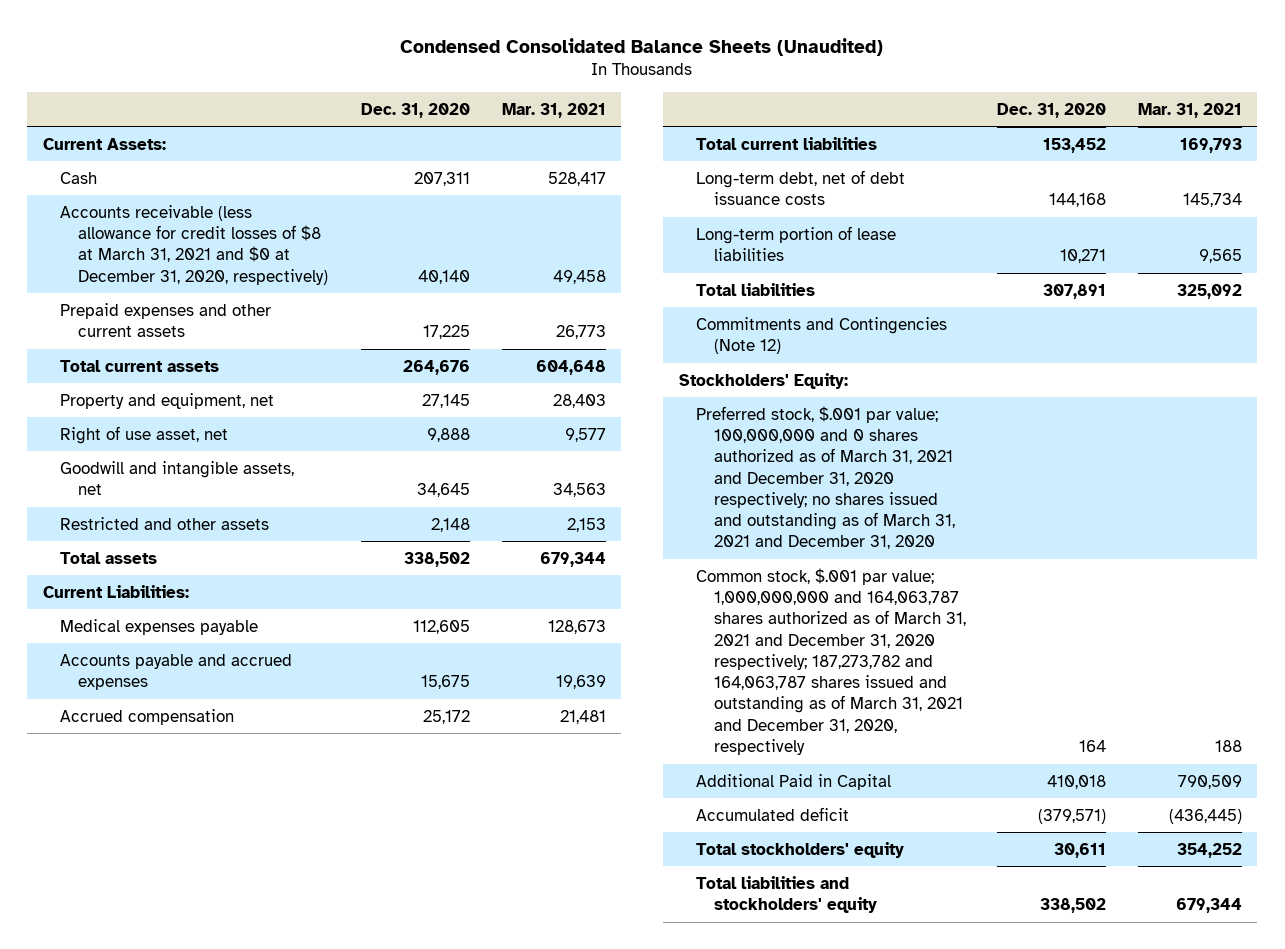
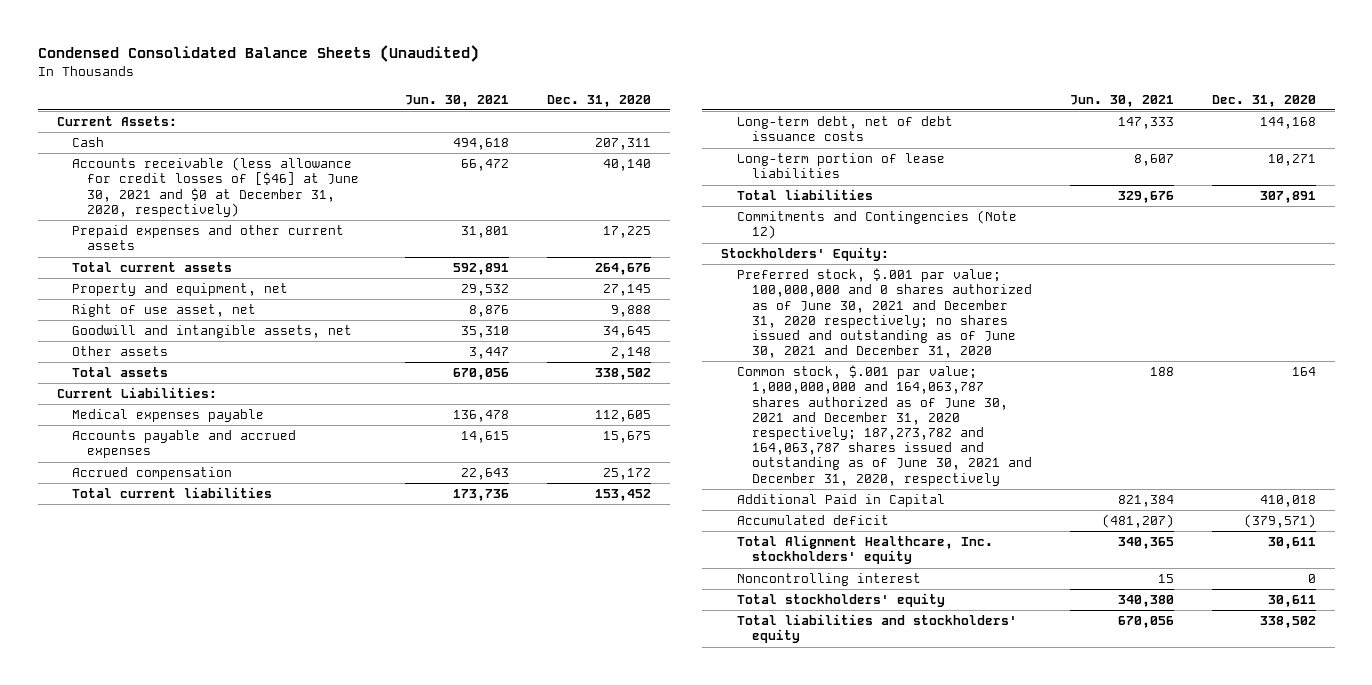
[501,102,606,118] Mar. 31, 2021 -> none
none -> [405,94,510,107] Jun. 30, 2021
[60,204,328,285] Accounts receivable (less allowance for credit losses of $8 at March 31, 2021 and $0 at December 31, 2020, respectively) -> [72,157,360,217] Accounts receivable (less allowance for credit losses of [$46] at June 30, 2021 and $0 at December 31, 2020, respectively)
[60,516,270,530] Restricted and other assets -> [72,346,169,357] Other assets
[696,405,955,550] Preferred stock, $.001 par value; 100,000,000 and 0 shares authorized as of March 31, 2021 and December 31, 2020 respectively; no shares issued and outstanding as of March 31, 2021 and December 31, 2020 -> [736,268,1032,359] Preferred stock, $.001 par value; 100,000,000 and 0 shares authorized as of June 30, 2021 and December 31, 2020 respectively; no shares issued and outstanding as of June 30, 2021 and December 31, 2020
[696,567,966,756] Common stock, $.001 par value; 1,000,000,000 and 164,063,787 shares authorized as of March 31, 2021 and December 31, 2020 respectively; 187,273,782 and 164,063,787 shares issued and outstanding as of March 31, 2021 and December 31, 2020, respectively -> [736,365,1032,486] Common stock, $.001 par value; 1,000,000,000 and 164,063,787 shares authorized as of June 30, 2021 and December 31, 2020 respectively; 187,273,782 and 164,063,787 shares issued and outstanding as of June 30, 2021 and December 31, 2020, respectively
none -> [736,535,993,565] Total Alignment Healthcare, Inc. stockholders' equity
none -> [736,573,921,587] Noncontrolling interest

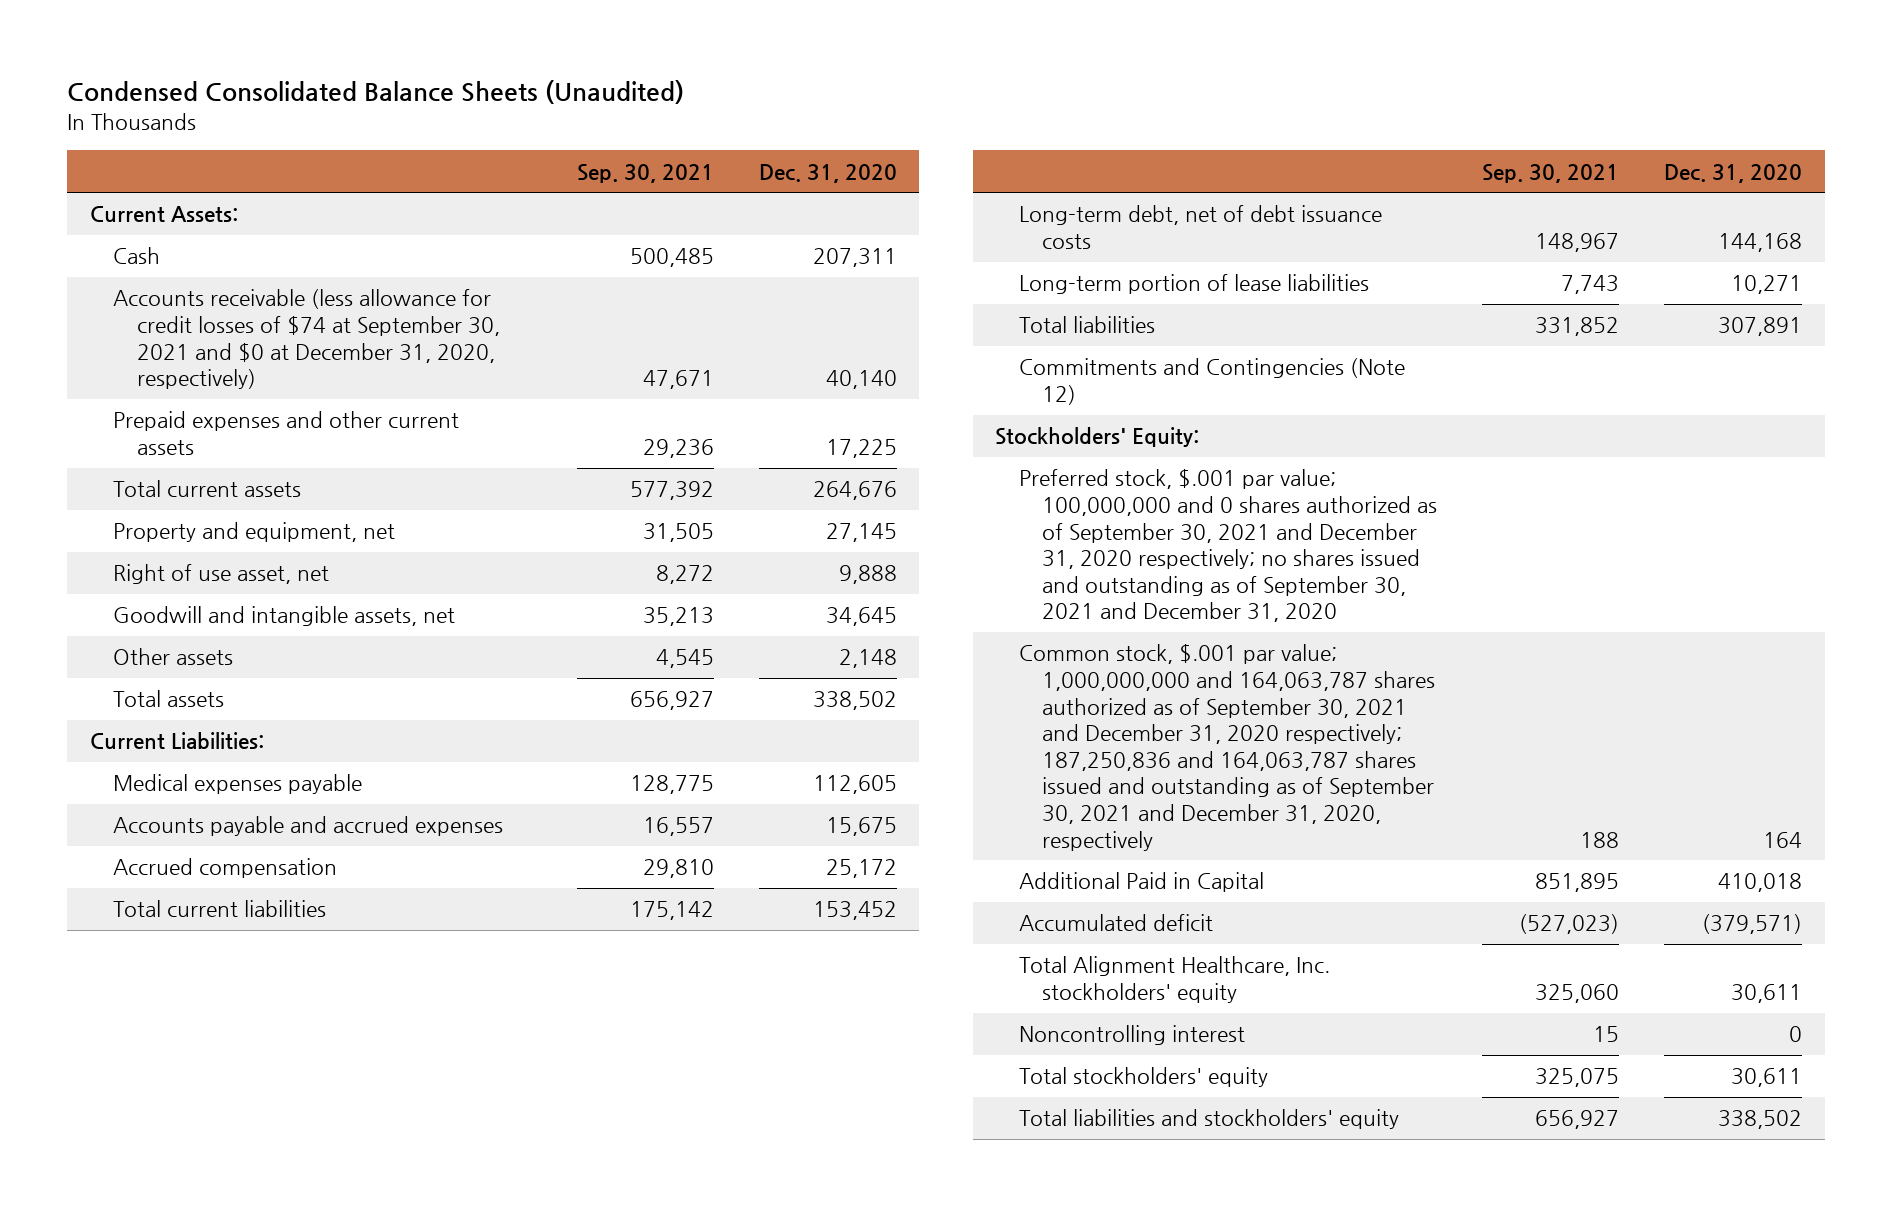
[405,94,510,107] Jun. 30, 2021 -> none
none -> [576,163,714,183] Sep. 30, 2021
[72,157,360,217] Accounts receivable (less allowance for credit losses of [$46] at June 30, 2021 and $0 at December 31, 2020, respectively) -> [113,289,500,390] Accounts receivable (less allowance for credit losses of $74 at September 30, 2021 and $0 at December 31, 2020, respectively)
[736,268,1032,359] Preferred stock, $.001 par value; 100,000,000 and 0 shares authorized as of June 30, 2021 and December 31, 2020 respectively; no shares issued and outstanding as of June 30, 2021 and December 31, 2020 -> [1018,469,1438,623] Preferred stock, $.001 par value; 100,000,000 and 0 shares authorized as of September 30, 2021 and December 31, 2020 respectively; no shares issued and outstanding as of September 30, 2021 and December 31, 2020
[736,365,1032,486] Common stock, $.001 par value; 1,000,000,000 and 164,063,787 shares authorized as of June 30, 2021 and December 31, 2020 respectively; 187,273,782 and 164,063,787 shares issued and outstanding as of June 30, 2021 and December 31, 2020, respectively -> [1018,644,1436,851] Common stock, $.001 par value; 1,000,000,000 and 164,063,787 shares authorized as of September 30, 2021 and December 31, 2020 respectively; 187,250,836 and 164,063,787 shares issued and outstanding as of September 30, 2021 and December 31, 2020, respectively

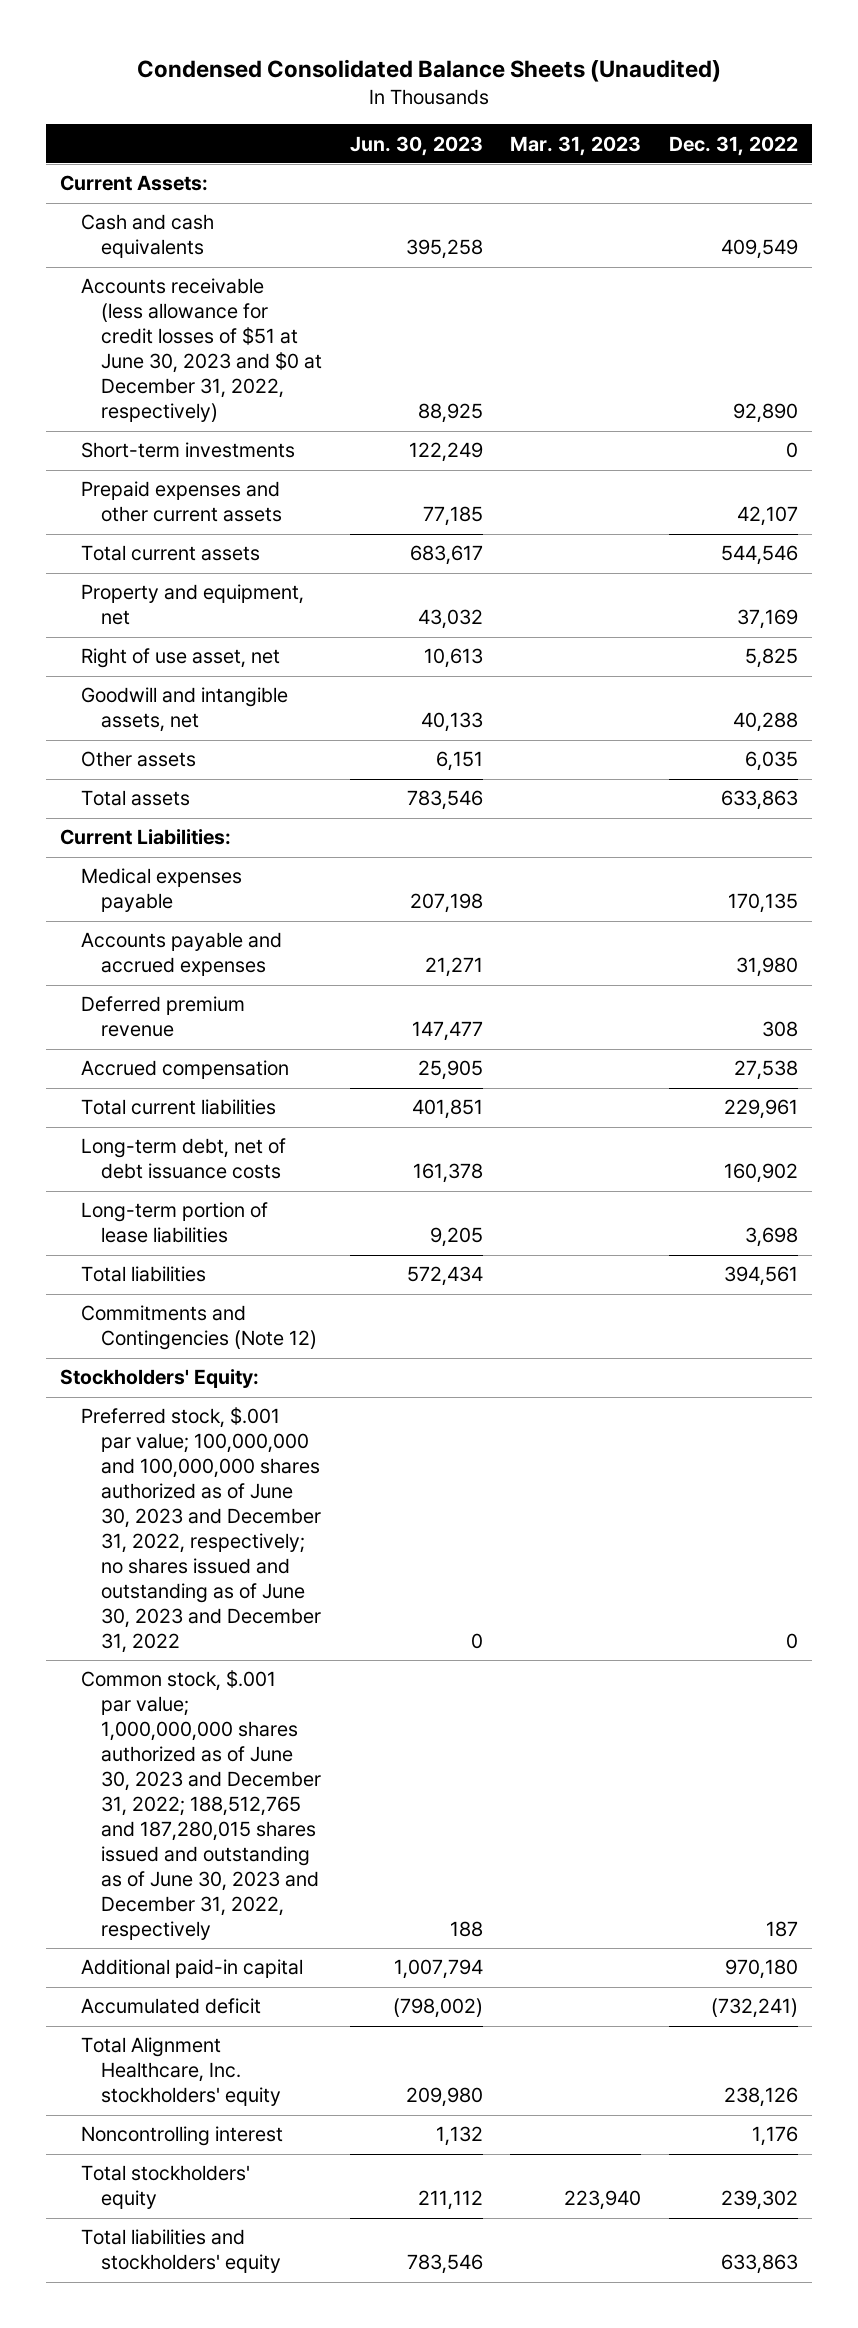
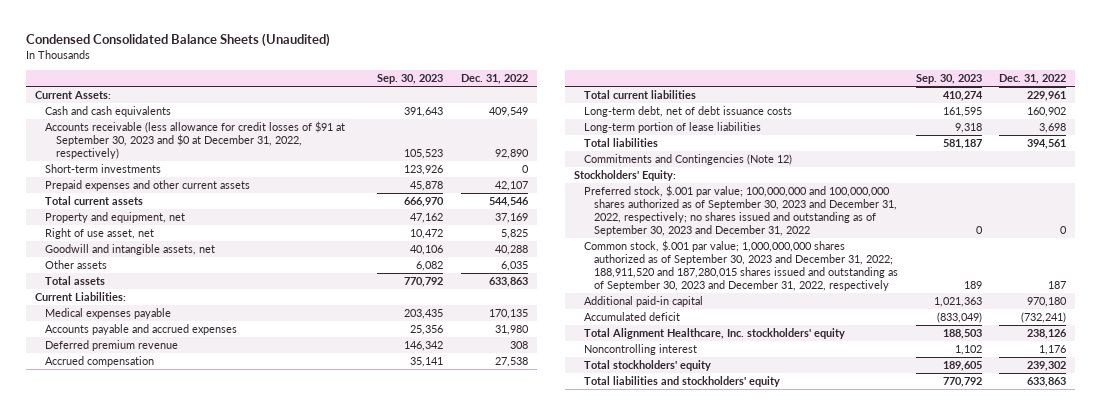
[349,135,483,156] Jun. 30, 2023 -> none
[510,135,642,156] Mar. 31, 2023 -> none
none -> [377,73,444,84] Sep. 30, 2023
[80,278,323,423] Accounts receivable (less allowance for credit losses of $51 at June 30, 2023 and $0 at December 31, 2022, respectively) -> [45,121,346,159] Accounts receivable (less allowance for credit losses of $91 at September 30, 2023 and $0 at December 31, 2022, respectively)
[80,1407,322,1654] Preferred stock, $.001 par value; 100,000,000 and 100,000,000 shares authorized as of June 30, 2023 and December 31, 2022, respectively; no shares issued and outstanding as of June 30, 2023 and December 31, 2022 -> [583,185,898,236] Preferred stock, $.001 par value; 100,000,000 and 100,000,000 shares authorized as of September 30, 2023 and December 31, 2022, respectively; no shares issued and outstanding as of September 30, 2023 and December 31, 2022
[80,1670,322,1941] Common stock, $.001 par value; 1,000,000,000 shares authorized as of June 30, 2023 and December 31, 2022; 188,512,765 and 187,280,015 shares issued and outstanding as of June 30, 2023 and December 31, 2022, respectively -> [583,240,899,291] Common stock, $.001 par value; 1,000,000,000 shares authorized as of September 30, 2023 and December 31, 2022; 188,911,520 and 187,280,015 shares issued and outstanding as of September 30, 2023 and December 31, 2022, respectively

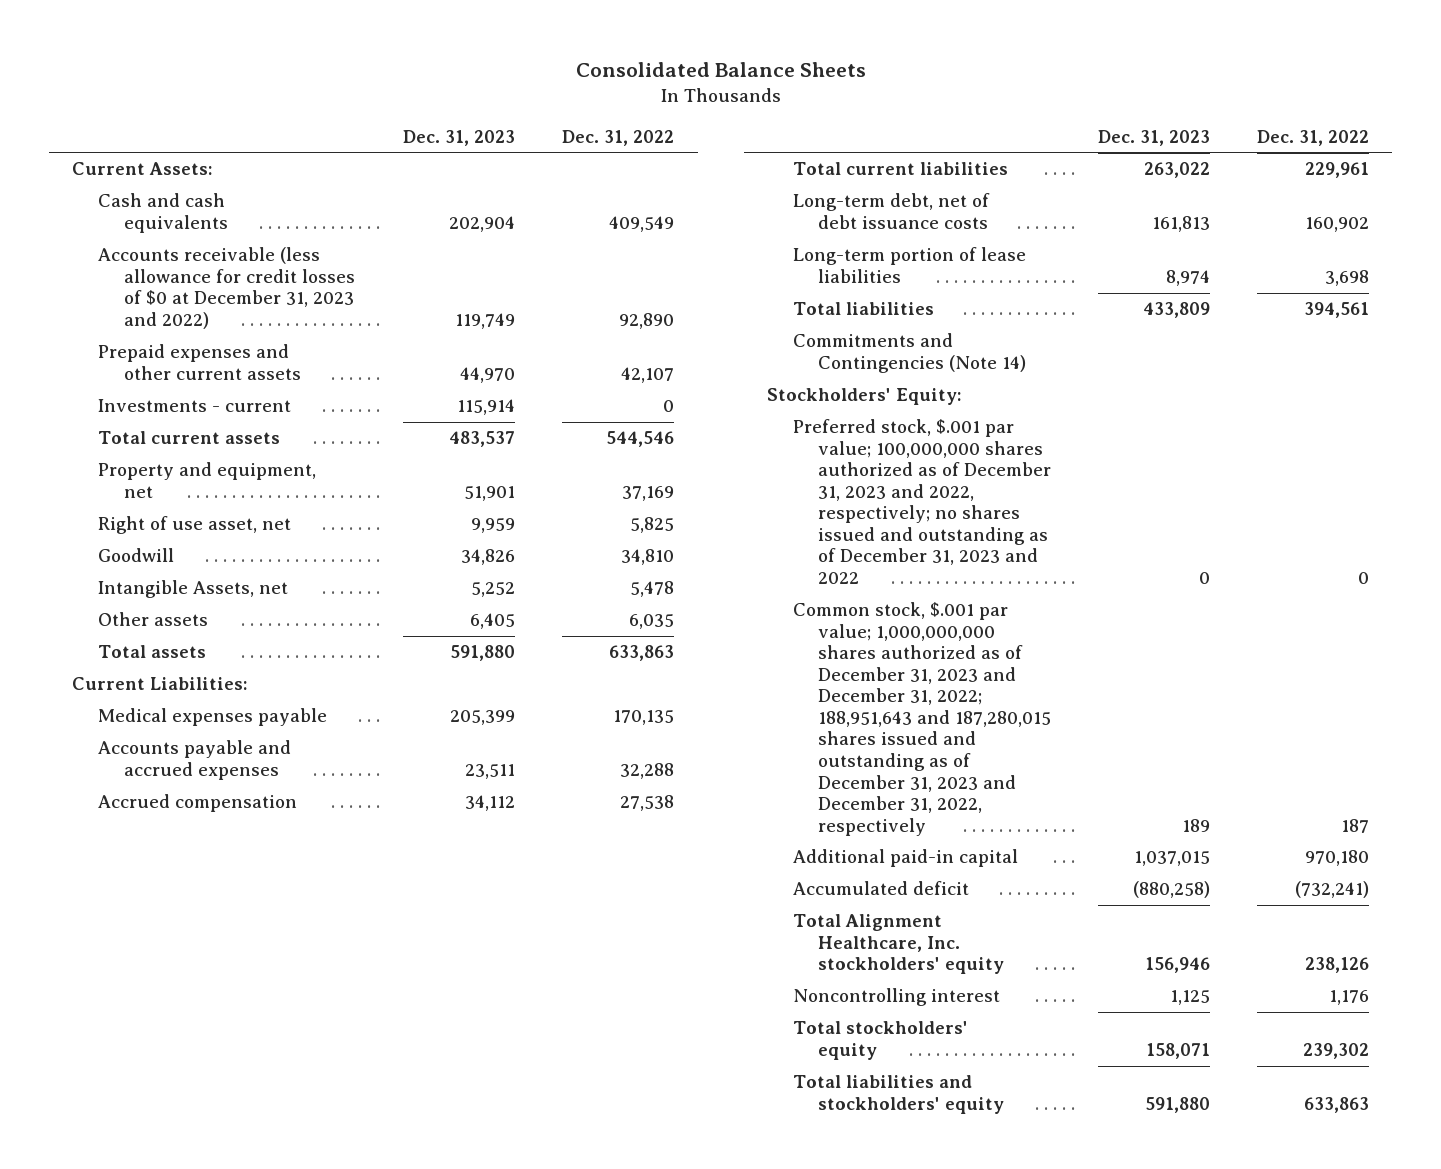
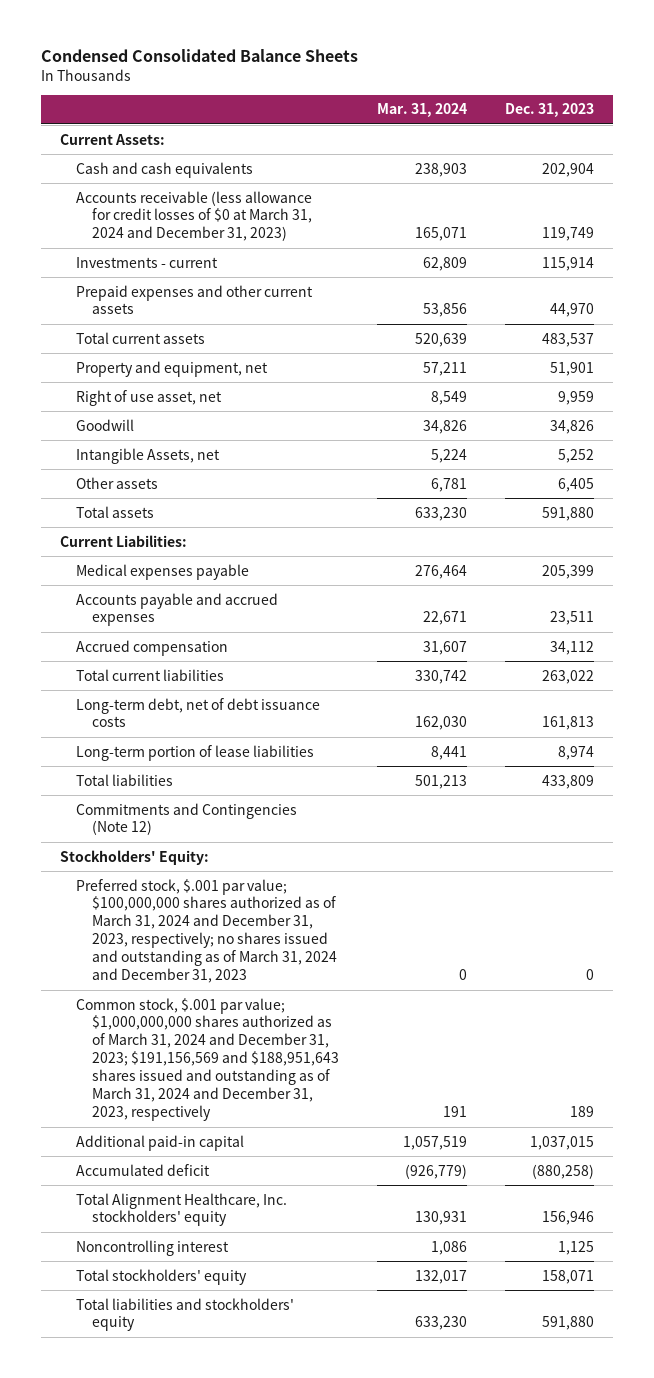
[575,62,866,78] Consolidated Balance Sheets -> [40,49,358,63] Condensed Consolidated Balance Sheets
[562,129,675,146] Dec. 31, 2022 -> none
none -> [377,103,468,118] Mar. 31, 2024
[97,247,355,329] Accounts receivable (less allowance for credit losses of $0 at December 31, 2023 and 2022) -> [76,190,313,242] Accounts receivable (less allowance for credit losses of $0 at March 31, 2024 and December 31, 2023)
[97,344,301,380] Prepaid expenses and other current assets -> [76,284,314,315] Prepaid expenses and other current assets
[792,333,1027,373] Commitments and Contingencies (Note 14) -> [76,802,298,836] Commitments and Contingencies (Note 12)
[792,419,1052,584] Preferred stock, $.001 par value; 100,000,000 shares authorized as of December 31, 2023 and 2022, respectively; no shares issued and outstanding as of December 31, 2023 and 2022 -> [76,878,338,984] Preferred stock, $.001 par value; $100,000,000 shares authorized as of March 31, 2024 and December 31, 2023, respectively; no shares issued and outstanding as of March 31, 2024 and December 31, 2023
[792,602,1052,836] Common stock, $.001 par value; 1,000,000,000 shares authorized as of December 31, 2023 and December 31, 2022; 188,951,643 and 187,280,015 shares issued and outstanding as of December 31, 2023 and December 31, 2022, respectively -> [76,997,340,1122] Common stock, $.001 par value; $1,000,000,000 shares authorized as of March 31, 2024 and December 31, 2023; $191,156,569 and $188,951,643 shares issued and outstanding as of March 31, 2024 and December 31, 2023, respectively

